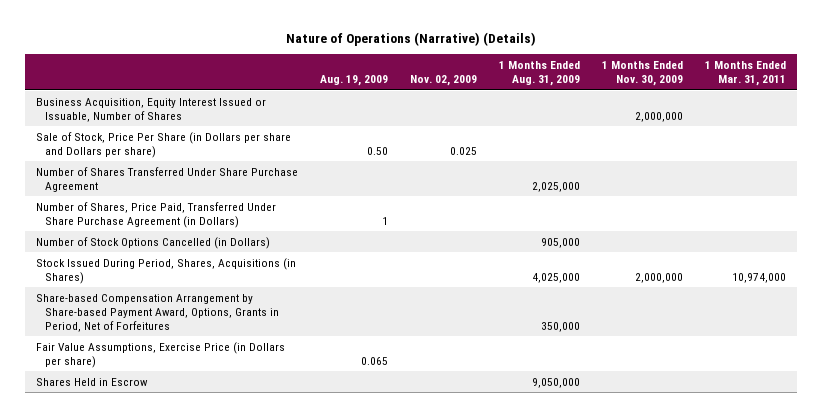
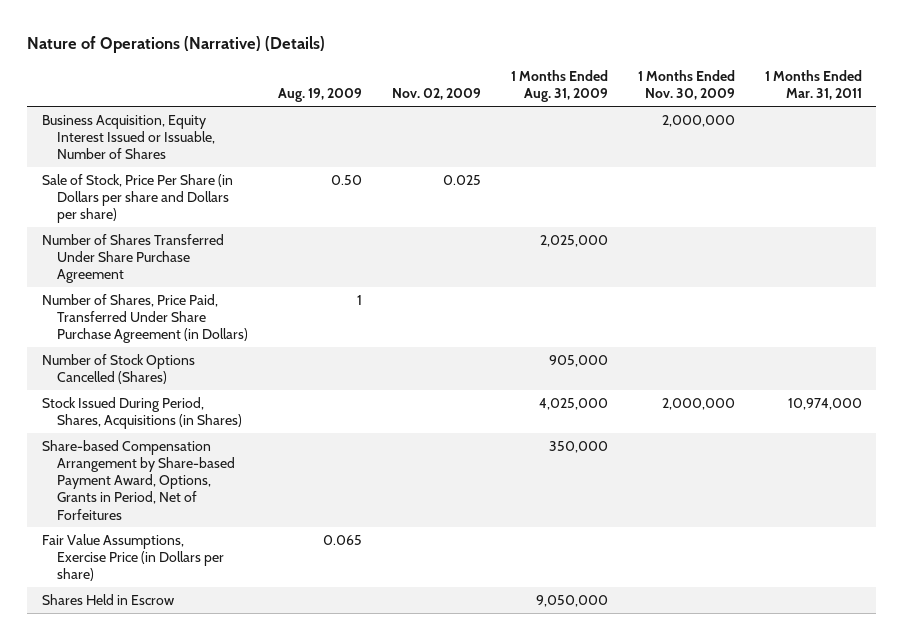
[35,236,270,249] Number of Stock Options Cancelled (in Dollars) -> [42,353,196,384] Number of Stock Options Cancelled (Shares)

